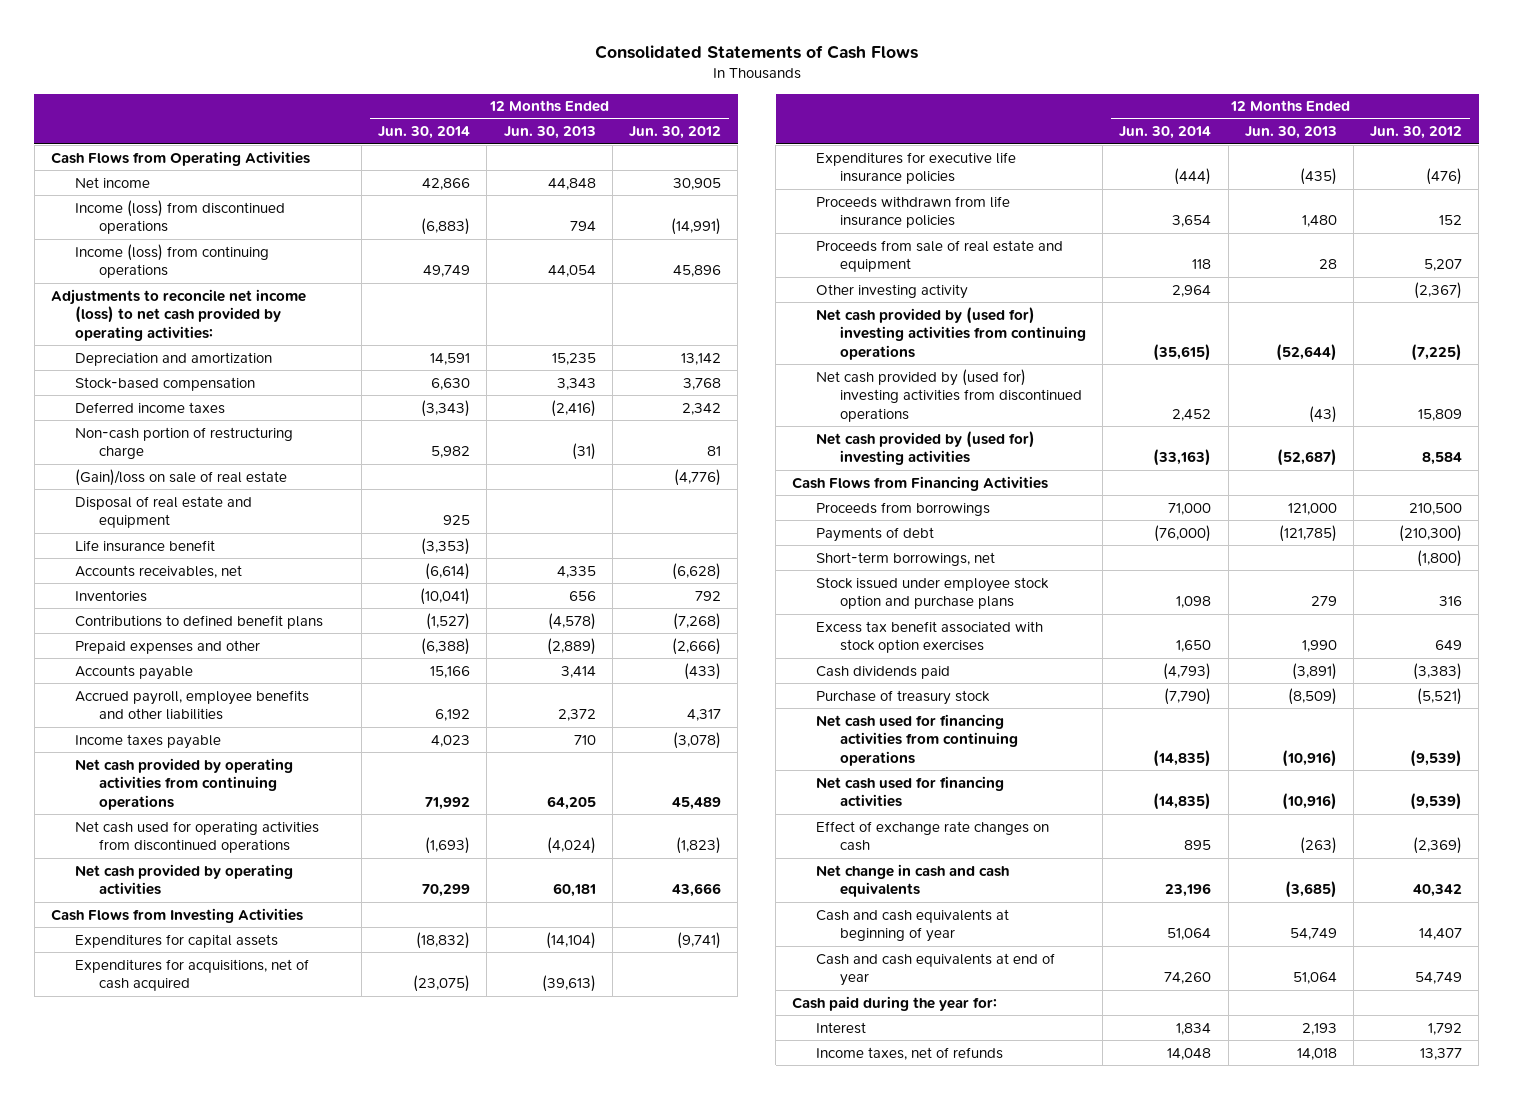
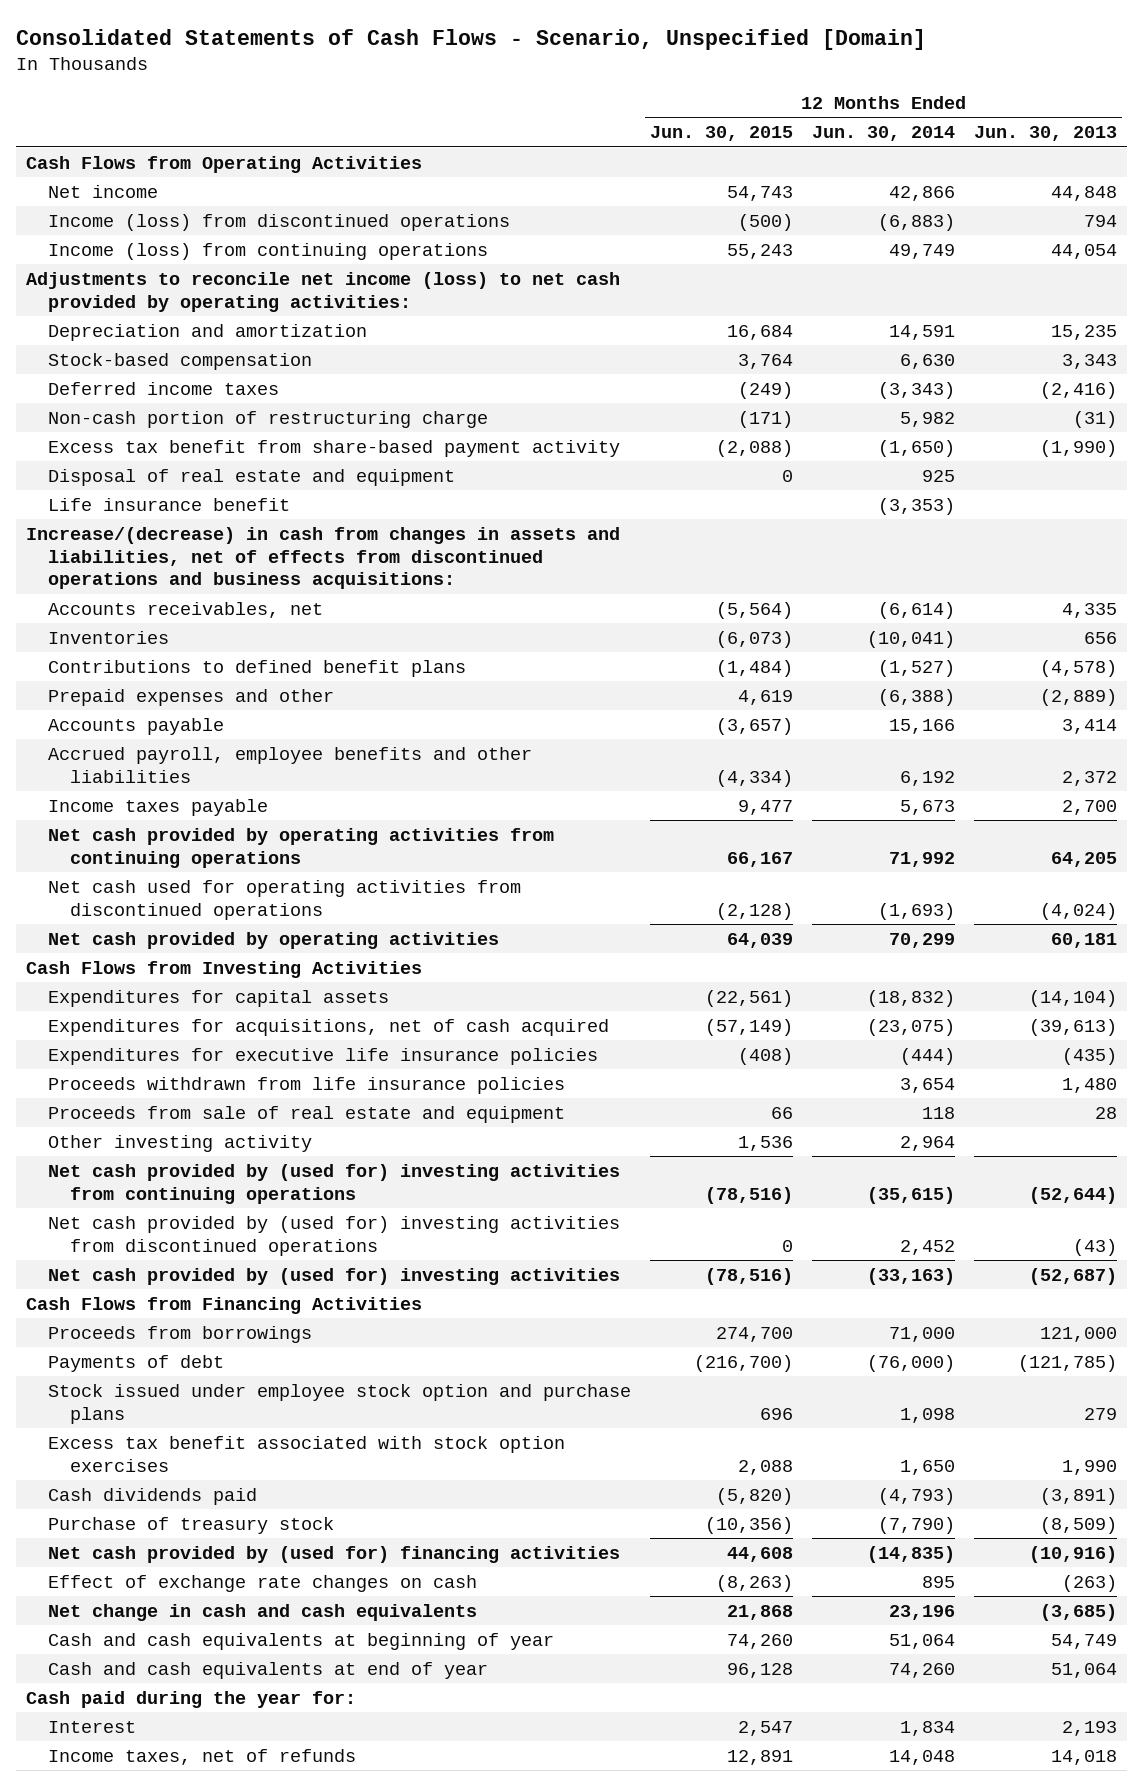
[594,44,918,59] Consolidated Statements of Cash Flows -> [16,29,927,51] Consolidated Statements of Cash Flows - Scenario, Unspecified [Domain]
[629,126,722,140] Jun. 30, 2012 -> none
none -> [650,126,794,142] Jun. 30, 2015
[75,468,288,486] (Gain)/loss on sale of real estate -> none
none -> [47,439,620,457] Excess tax benefit from share-based payment activity
none -> [25,526,620,590] Increase/(decrease) in cash from changes in assets and liabilities, net of effects from discontinued operations and business acquisitions:
[431,734,471,747] 4,023 -> [900,799,956,815] 5,673
[573,734,596,745] 710 -> [1062,799,1118,815] 2,700
[816,551,996,566] Short-term borrowings, net -> none
[816,713,1018,766] Net cash used for financing activities from continuing operations -> none
[816,775,1005,808] Net cash used for financing activities -> [47,1545,620,1563] Net cash provided by (used for) financing activities

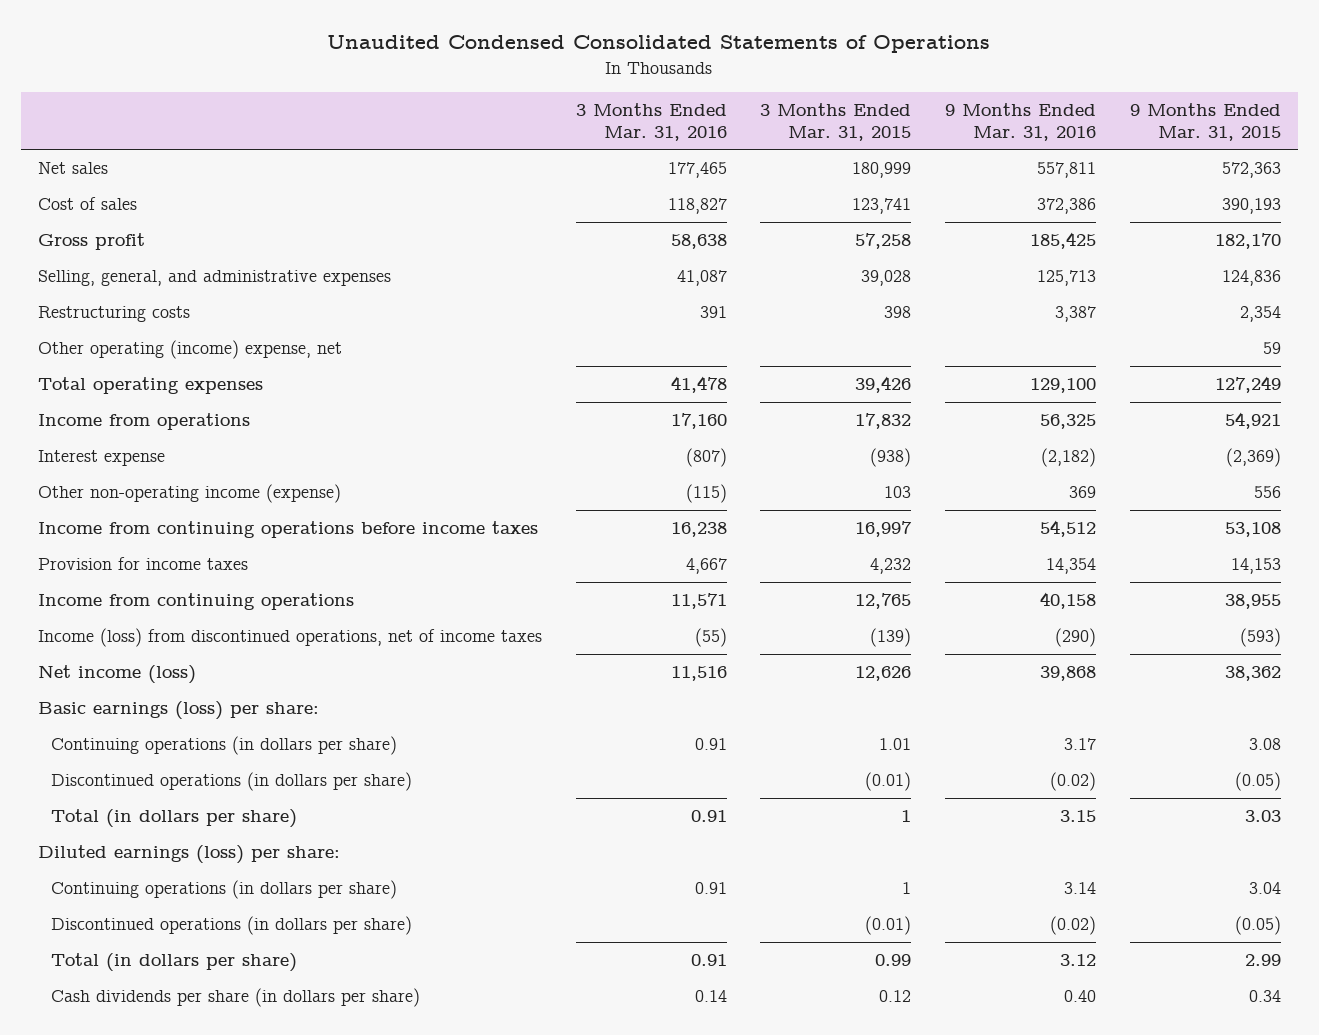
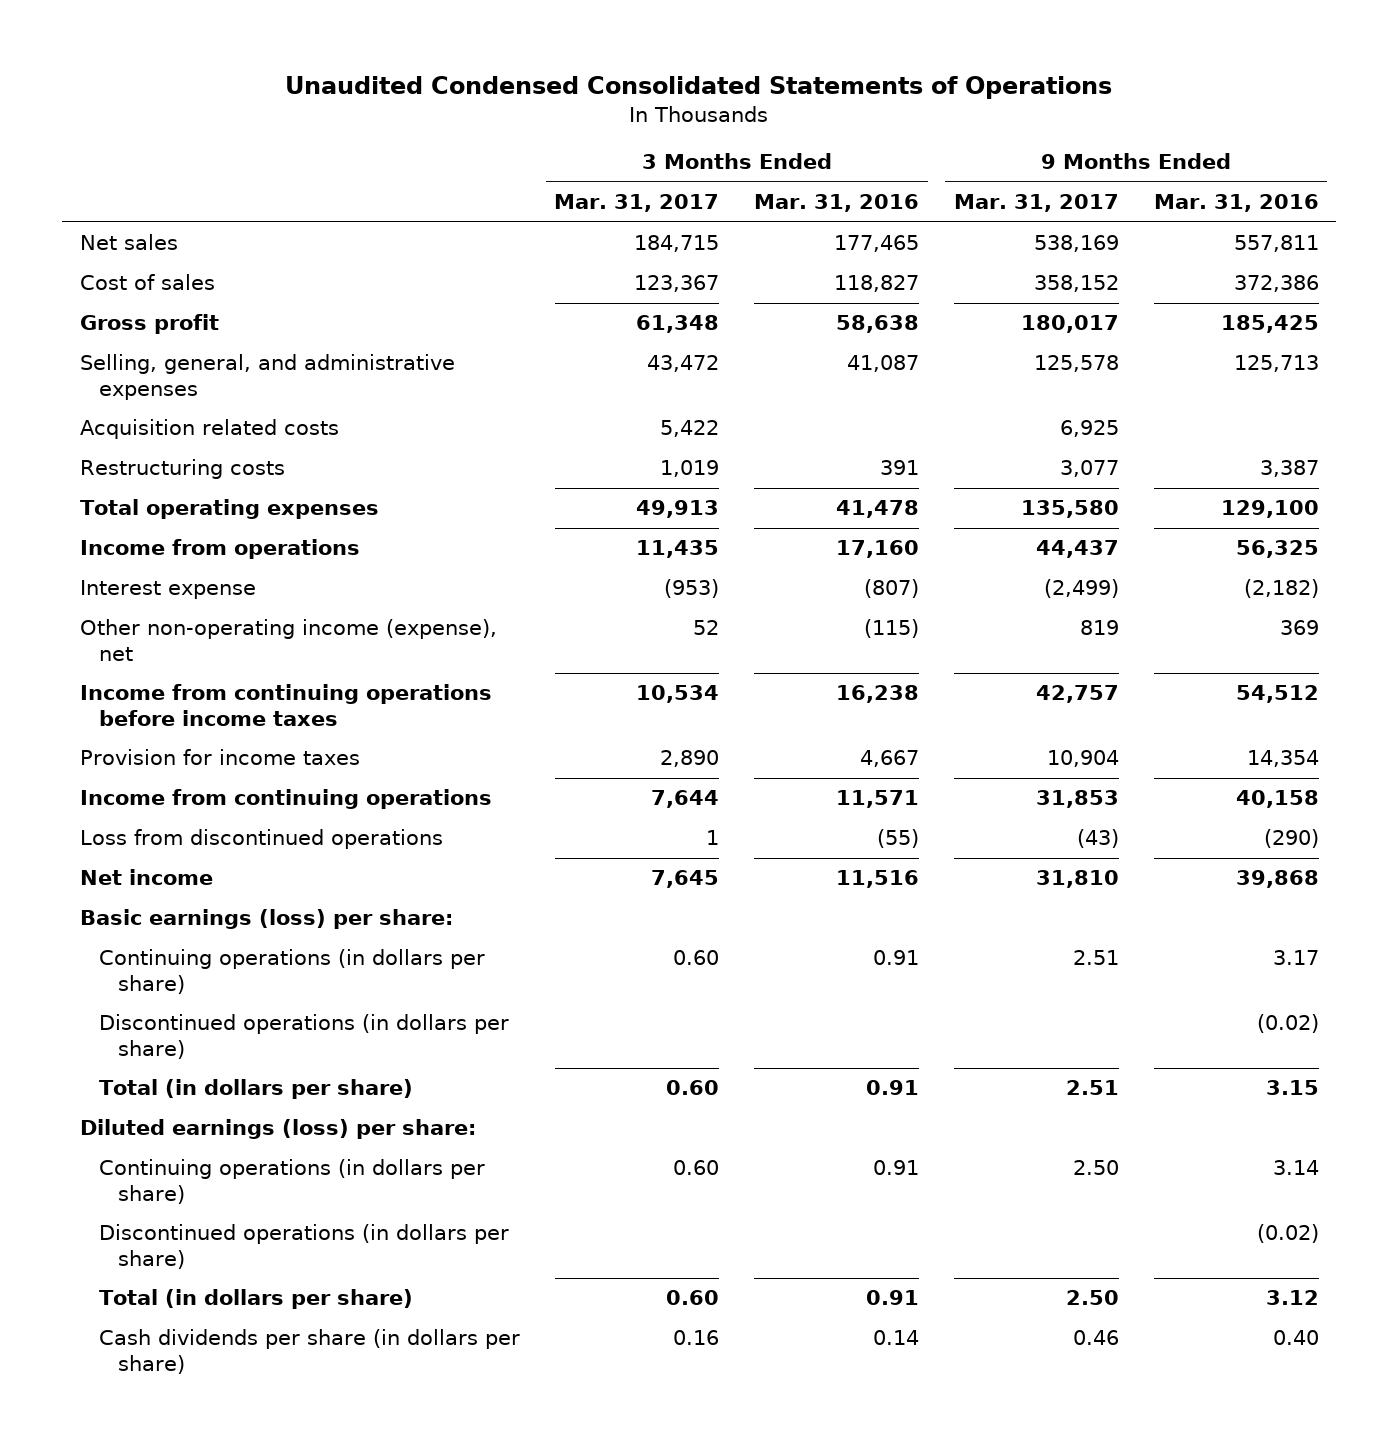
[760,102,912,141] 3 Months Ended Mar. 31, 2015 -> none
[1130,102,1282,141] 9 Months Ended Mar. 31, 2015 -> none
none -> [554,194,720,213] Mar. 31, 2017
none -> [953,194,1119,213] Mar. 31, 2017
none -> [79,419,339,440] Acquisition related costs
[37,340,342,360] Other operating (income) expense, net -> none
[37,484,341,504] Other non-operating income (expense) -> [79,619,497,661] Other non-operating income (expense), net
[37,628,542,648] Income (loss) from discontinued operations, net of income taxes -> [79,829,443,850] Loss from discontinued operations
[37,665,196,685] Net income (loss) -> [79,869,213,886] Net income

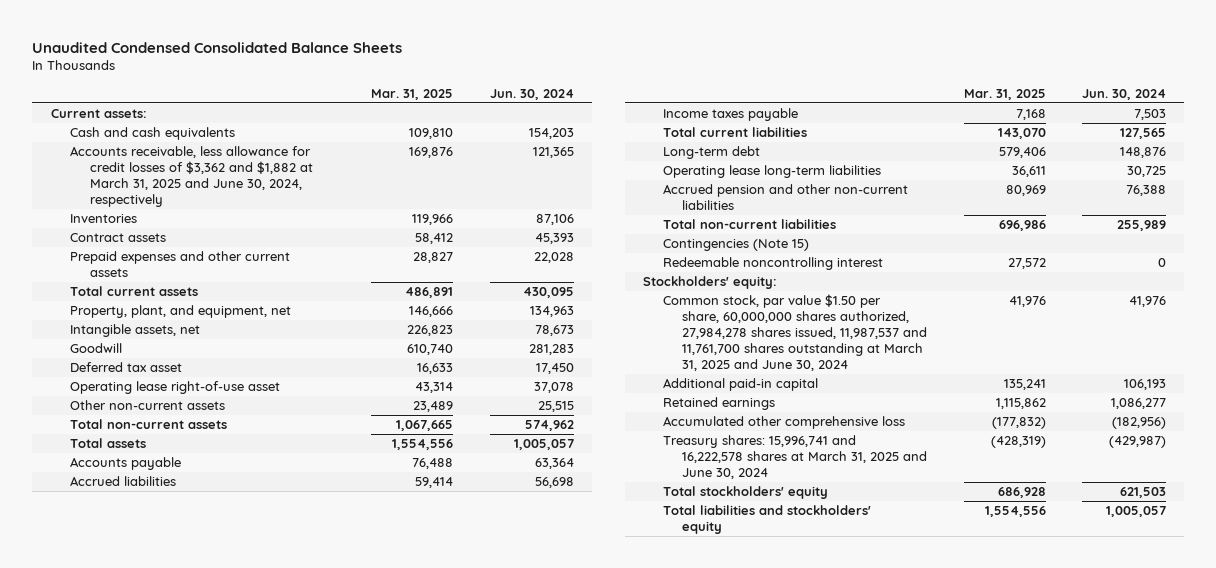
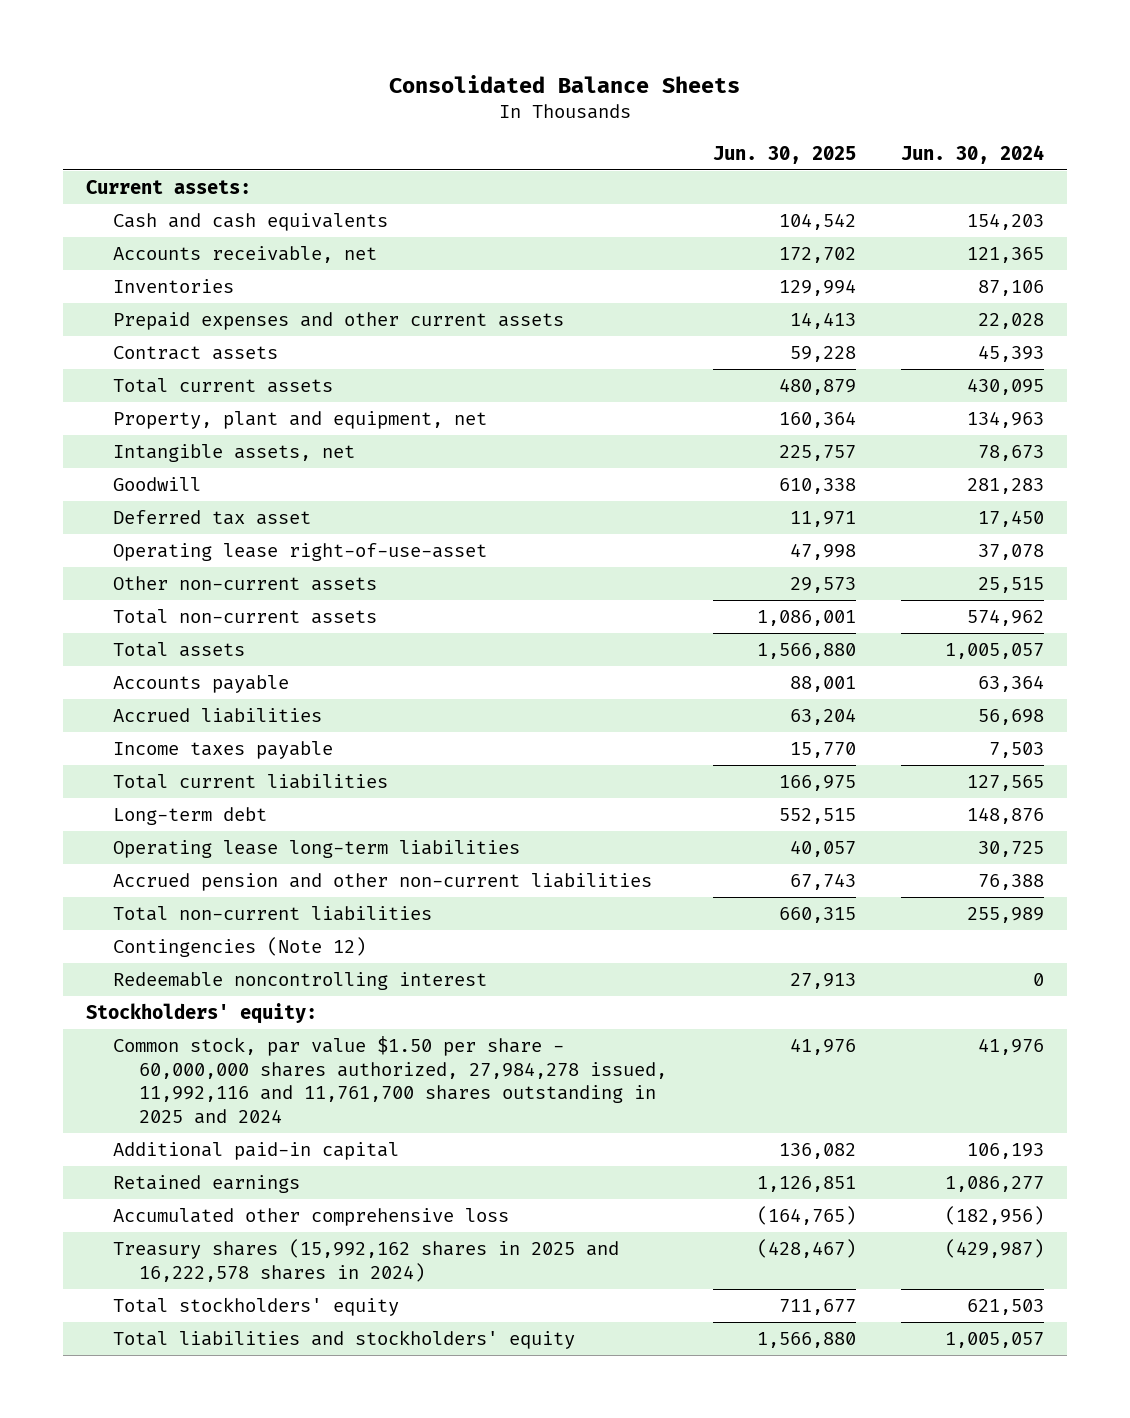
[32,41,403,53] Unaudited Condensed Consolidated Balance Sheets -> [389,74,741,93] Consolidated Balance Sheets
[371,88,454,100] Mar. 31, 2025 -> none
none -> [712,145,856,164] Jun. 30, 2025
[70,146,314,208] Accounts receivable, less allowance for credit losses of $3,362 and $1,882 at March 31, 2025 and June 30, 2024, respectively -> [112,246,377,264] Accounts receivable, net
[70,233,167,243] Contract assets -> [112,346,278,361] Contract assets
[70,305,292,319] Property, plant, and equipment, net -> [112,411,487,430] Property, plant and equipment, net
[70,381,281,395] Operating lease right-of-use asset -> [112,543,487,562] Operating lease right-of-use-asset
[662,239,809,252] Contingencies (Note 15) -> [112,937,366,958] Contingencies (Note 12)
[662,294,928,372] Common stock, par value $1.50 per share, 60,000,000 shares authorized, 27,984,278 shares issued, 11,987,537 and 11,761,700 shares outstanding at March 31, 2025 and June 30, 2024 -> [112,1036,667,1124] Common stock, par value $1.50 per share - 60,000,000 shares authorized, 27,984,278 issued, 11,992,116 and 11,761,700 shares outstanding in 2025 and 2024
[662,435,928,480] Treasury shares: 15,996,741 and 16,222,578 shares at March 31, 2025 and June 30, 2024 -> [112,1239,619,1282] Treasury shares (15,992,162 shares in 2025 and 16,222,578 shares in 2024)

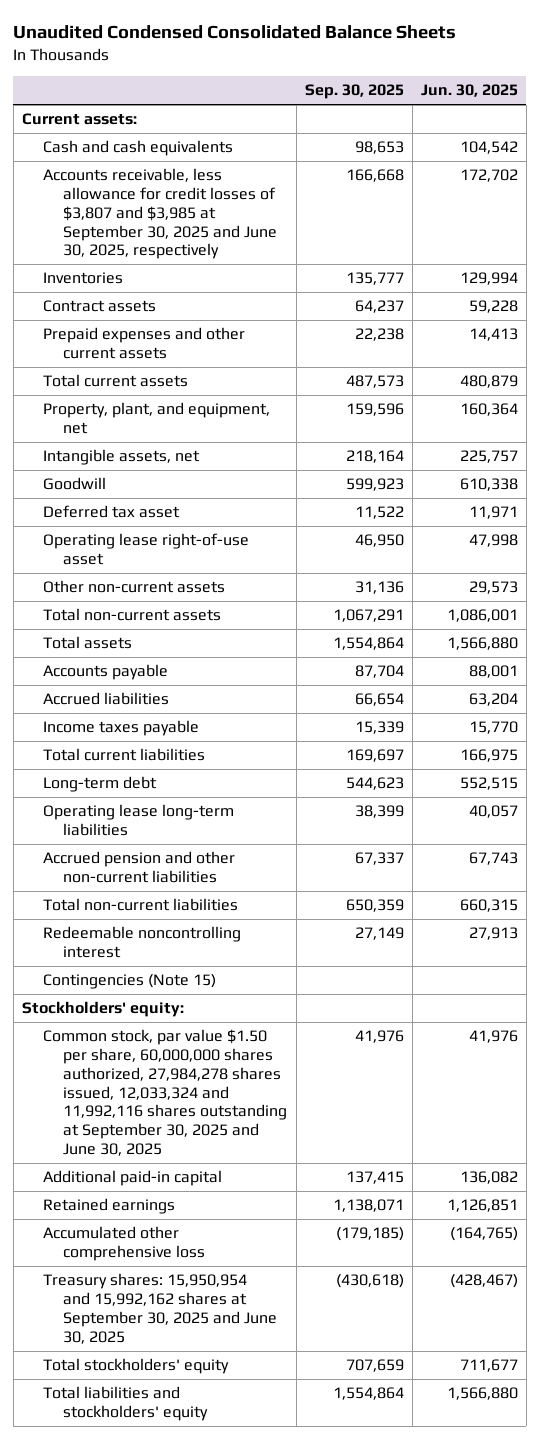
[389,74,741,93] Consolidated Balance Sheets -> [13,25,457,40] Unaudited Condensed Consolidated Balance Sheets
[901,144,1045,164] Jun. 30, 2024 -> none
none -> [304,84,404,100] Sep. 30, 2025
[112,246,377,264] Accounts receivable, net -> [42,168,278,260] Accounts receivable, less allowance for credit losses of $3,807 and $3,985 at September 30, 2025 and June 30, 2025, respectively
[112,312,564,331] Prepaid expenses and other current assets -> [42,327,245,360] Prepaid expenses and other current assets
[112,411,487,430] Property, plant and equipment, net -> [42,402,270,435] Property, plant, and equipment, net
[112,543,487,562] Operating lease right-of-use-asset -> [42,533,249,566] Operating lease right-of-use asset
[112,937,366,958] Contingencies (Note 12) -> none
none -> [42,974,216,990] Contingencies (Note 15)
[112,1036,667,1124] Common stock, par value $1.50 per share - 60,000,000 shares authorized, 27,984,278 issued, 11,992,116 and 11,761,700 shares outstanding in 2025 and 2024 -> [42,1029,288,1156] Common stock, par value $1.50 per share, 60,000,000 shares authorized, 27,984,278 shares issued, 12,033,324 and 11,992,116 shares outstanding at September 30, 2025 and June 30, 2025
[112,1239,619,1282] Treasury shares (15,992,162 shares in 2025 and 16,222,578 shares in 2024) -> [42,1273,278,1344] Treasury shares: 15,950,954 and 15,992,162 shares at September 30, 2025 and June 30, 2025

